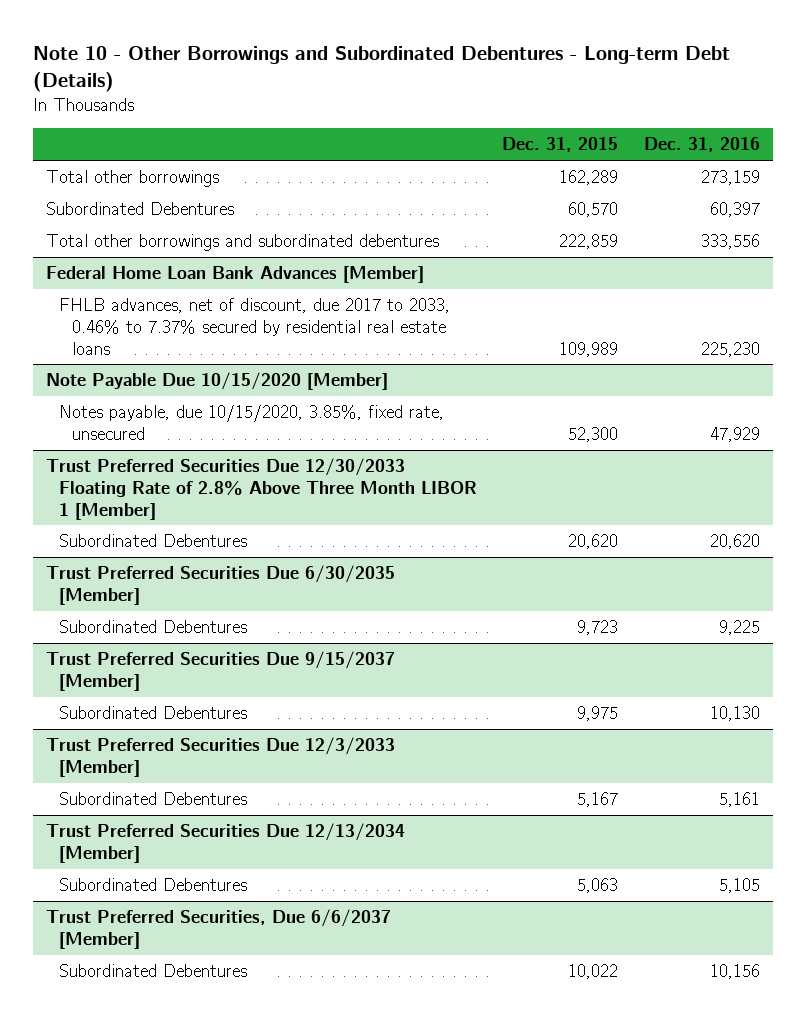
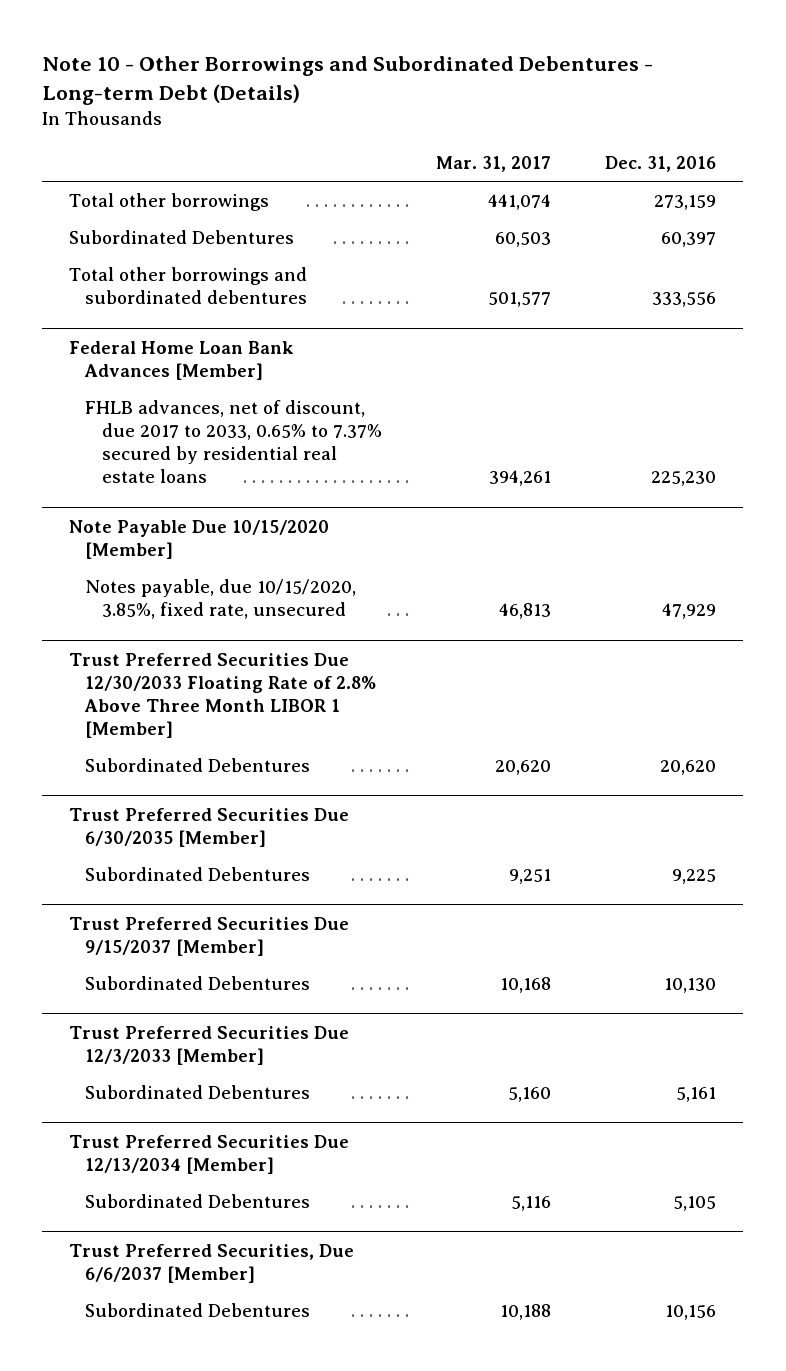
[502,137,619,153] Dec. 31, 2015 -> none
none -> [435,156,551,173] Mar. 31, 2017
[58,297,450,355] FHLB advances, net of discount, due 2017 to 2033, 0.46% to 7.37% secured by residential real estate loans -> [85,400,382,484] FHLB advances, net of discount, due 2017 to 2033, 0.65% to 7.37% secured by residential real estate loans

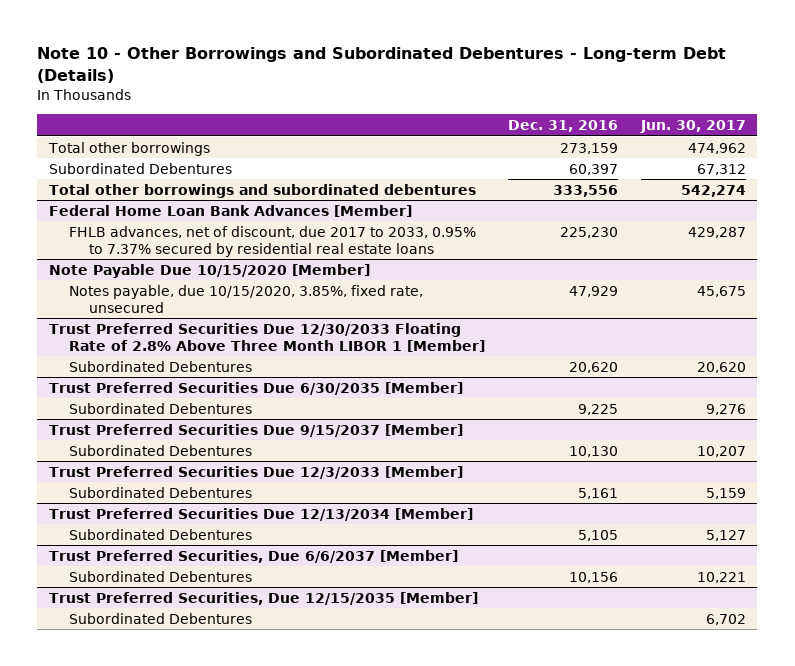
[435,156,551,173] Mar. 31, 2017 -> none
none -> [639,120,746,134] Jun. 30, 2017
[85,400,382,484] FHLB advances, net of discount, due 2017 to 2033, 0.65% to 7.37% secured by residential real estate loans -> [69,225,477,257] FHLB advances, net of discount, due 2017 to 2033, 0.95% to 7.37% secured by residential real estate loans
none -> [48,591,478,605] Trust Preferred Securities, Due 12/15/2035 [Member]
none -> [69,612,253,624] Subordinated Debentures

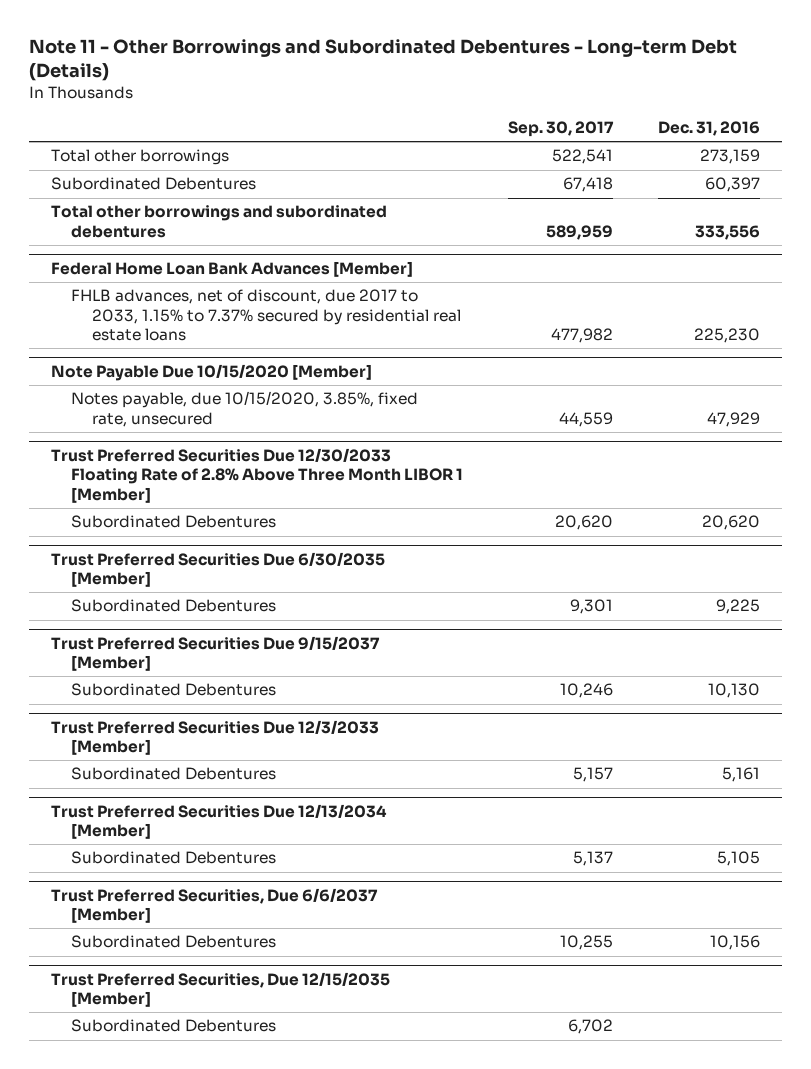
[37,47,727,84] Note 10 - Other Borrowings and Subordinated Debentures - Long-term Debt (Details) -> [28,39,737,82] Note 11 - Other Borrowings and Subordinated Debentures - Long-term Debt (Details)
[639,120,746,134] Jun. 30, 2017 -> none
none -> [508,121,615,138] Sep. 30, 2017
[69,225,477,257] FHLB advances, net of discount, due 2017 to 2033, 0.95% to 7.37% secured by residential real estate loans -> [71,289,461,342] FHLB advances, net of discount, due 2017 to 2033, 1.15% to 7.37% secured by residential real estate loans

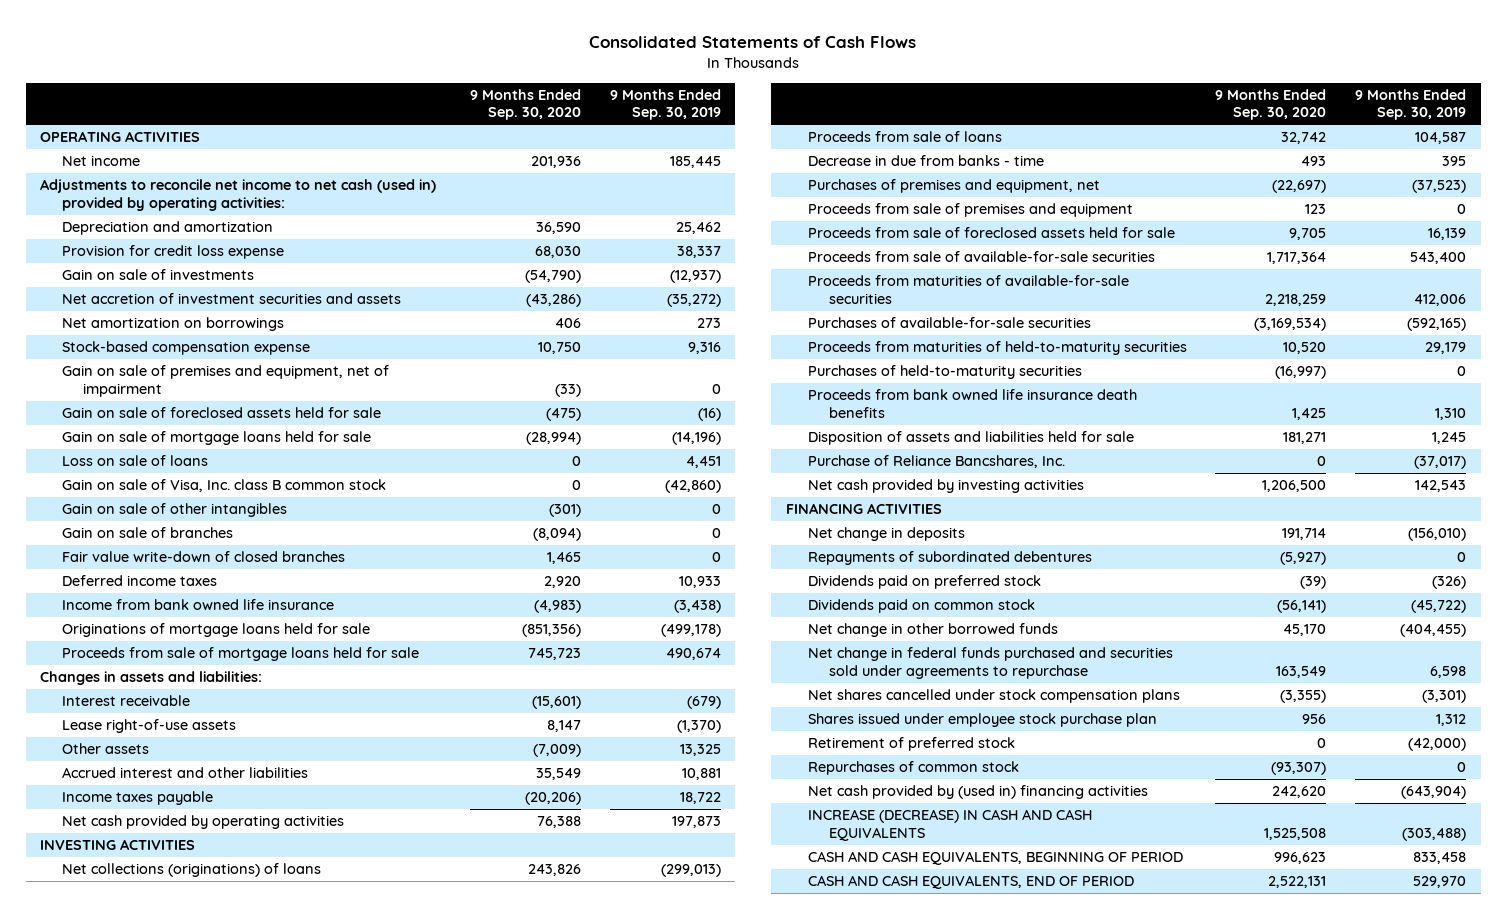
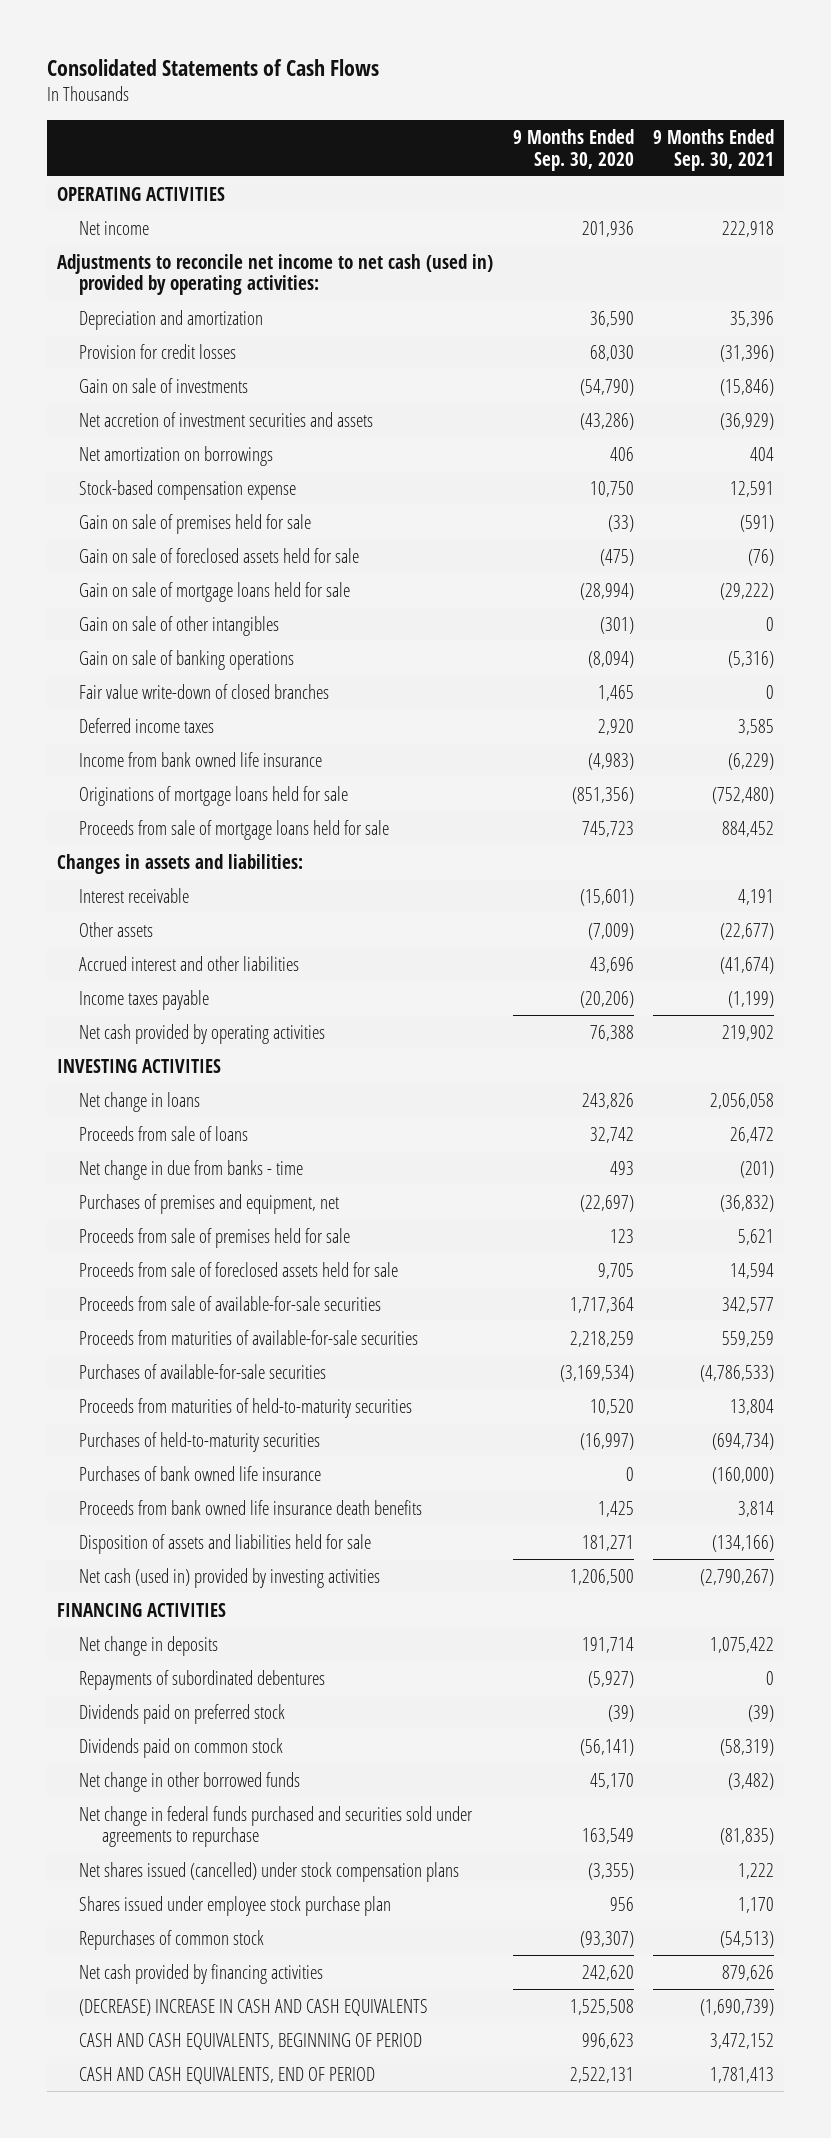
[609,89,721,121] 9 Months Ended Sep. 30, 2019 -> none
none -> [653,128,775,171] 9 Months Ended Sep. 30, 2021
[61,245,284,260] Provision for credit loss expense -> [79,343,237,359] Provision for credit losses
[61,365,389,397] Gain on sale of premises and equipment, net of impairment -> [79,513,312,534] Gain on sale of premises held for sale
[61,455,208,467] Loss on sale of loans -> none
[61,479,386,493] Gain on sale of Visa, Inc. class B common stock -> none
[61,527,233,539] Gain on sale of branches -> [79,649,295,670] Gain on sale of banking operations
[61,719,236,734] Lease right-of-use assets -> none
[535,768,581,781] 35,549 -> [589,956,634,973] 43,696
[61,863,321,878] Net collections (originations) of loans -> [79,1091,201,1112] Net change in loans
[807,155,1044,167] Decrease in due from banks - time -> [79,1159,304,1180] Net change in due from banks - time
[807,203,1133,218] Proceeds from sale of premises and equipment -> [79,1227,351,1248] Proceeds from sale of premises held for sale
none -> [79,1465,322,1481] Purchases of bank owned life insurance
[807,455,1065,469] Purchase of Reliance Bancshares, Inc. -> none
[807,479,1084,494] Net cash provided by investing activities -> [79,1567,381,1588] Net cash (used in) provided by investing activities
[807,689,1180,704] Net shares cancelled under stock compensation plans -> [79,1861,460,1882] Net shares issued (cancelled) under stock compensation plans
[807,737,1015,752] Retirement of preferred stock -> none
[807,785,1148,800] Net cash provided by (used in) financing activities -> [79,1963,324,1984] Net cash provided by financing activities
[807,809,1092,841] INCREASE (DECREASE) IN CASH AND CASH EQUIVALENTS -> [79,1998,429,2016] (DECREASE) INCREASE IN CASH AND CASH EQUIVALENTS

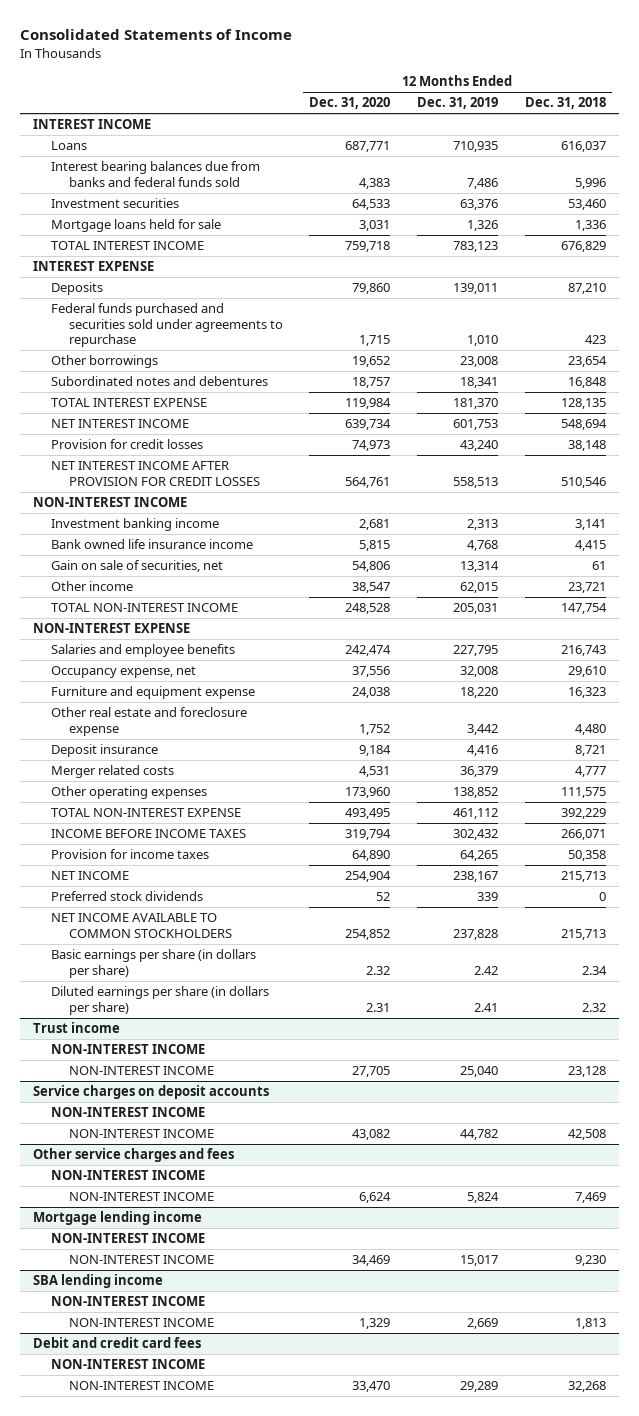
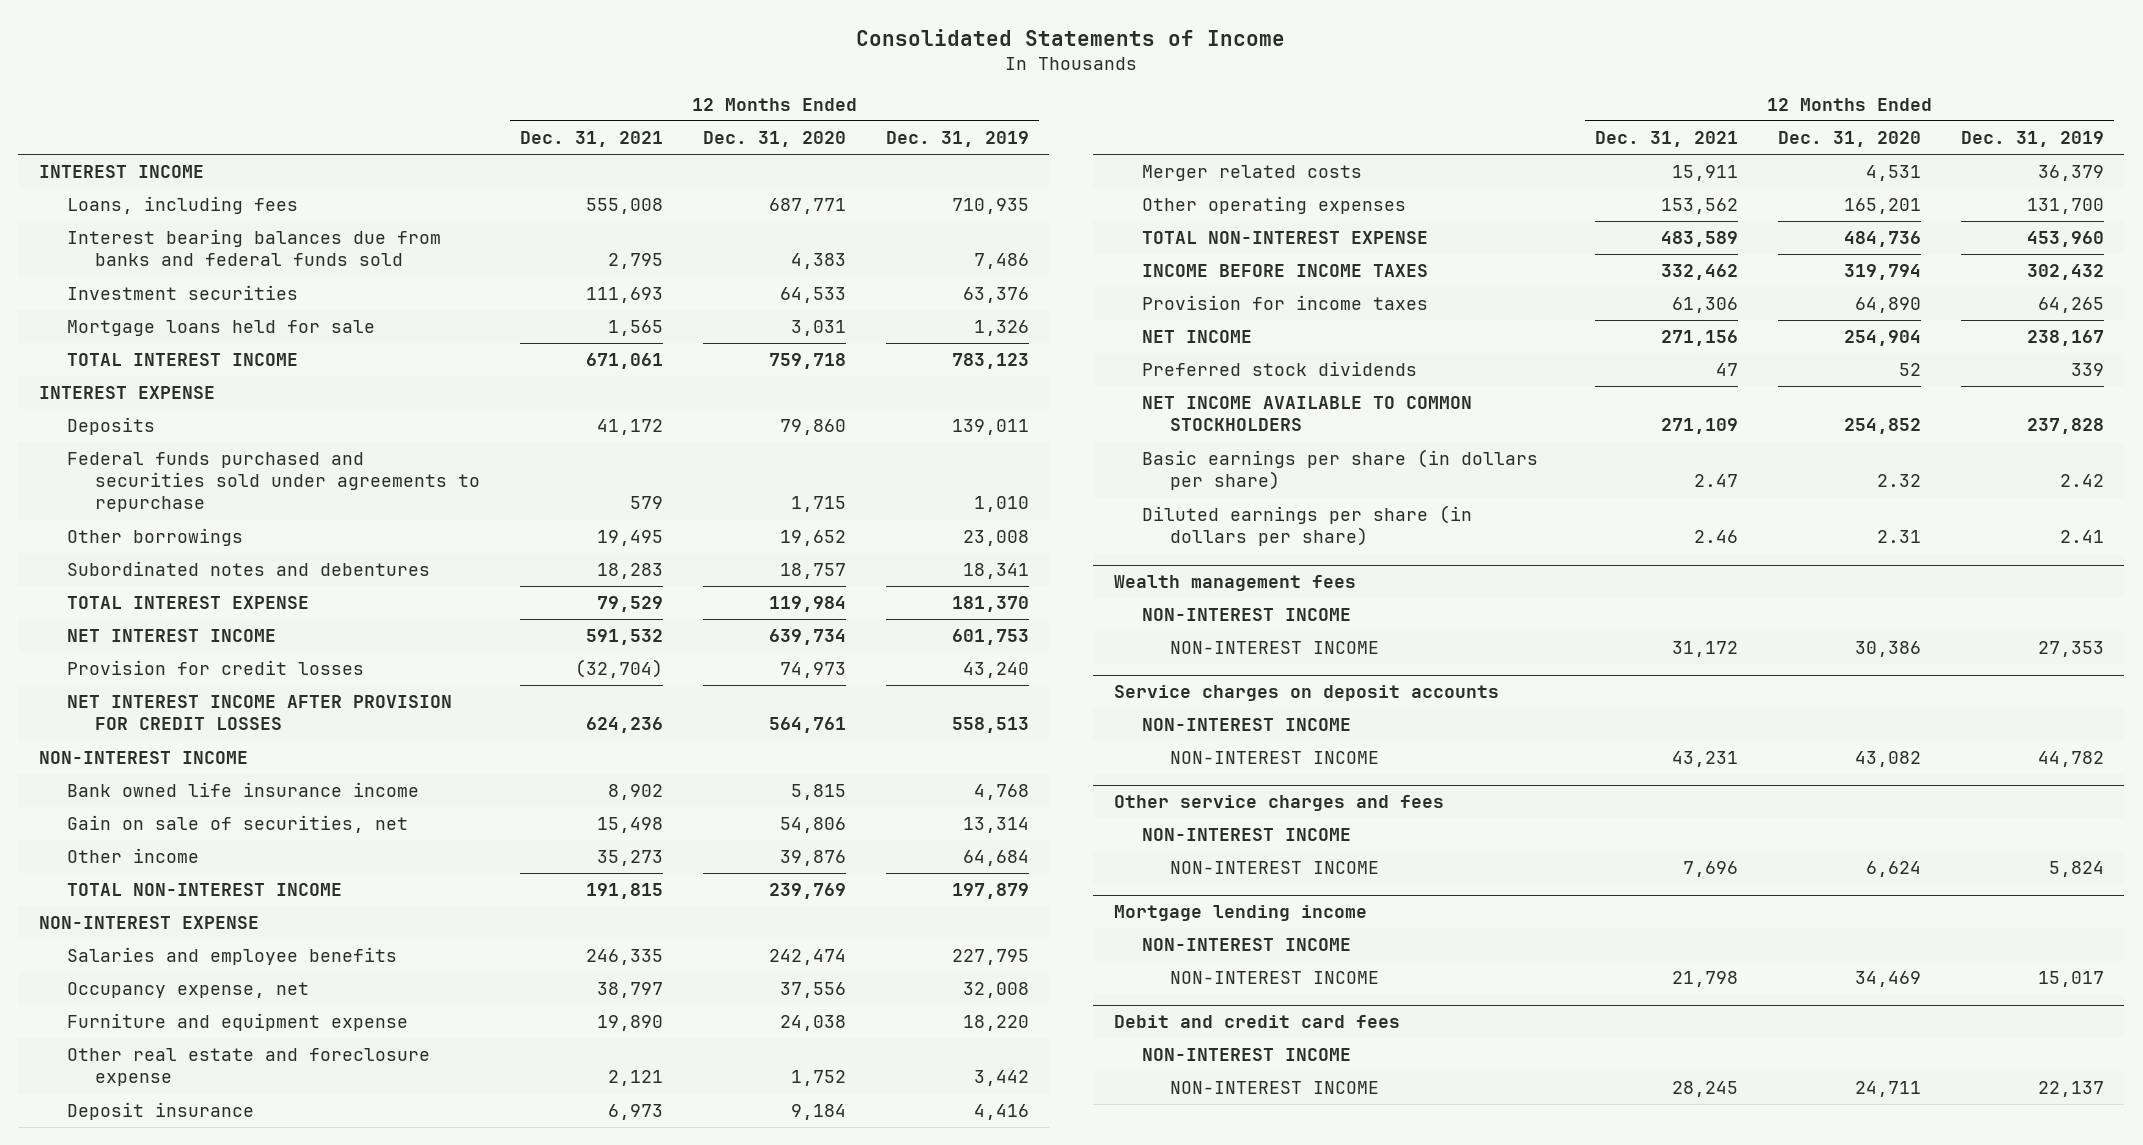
[524,97,606,110] Dec. 31, 2018 -> none
none -> [520,130,664,147] Dec. 31, 2021
[50,141,87,151] Loans -> [66,196,298,215] Loans, including fees
[50,518,219,532] Investment banking income -> none
[352,582,391,594] 38,547 -> [780,850,847,867] 39,876
[459,582,498,594] 62,015 -> [963,850,1030,867] 64,684
[345,603,391,615] 248,528 -> [769,883,847,900] 239,769
[452,603,498,615] 205,031 -> [952,883,1030,900] 197,879
[345,787,391,799] 173,960 -> [1844,198,1922,215] 165,201
[452,787,498,799] 138,852 -> [2027,198,2105,215] 131,700
[345,808,391,820] 493,495 -> [1844,231,1922,248] 484,736
[452,808,498,820] 461,112 -> [2027,231,2105,248] 453,960
[33,1022,121,1034] Trust income -> [1113,575,1356,592] Wealth management fees
[352,1066,391,1078] 27,705 -> [1855,641,1922,658] 30,386
[459,1066,498,1078] 25,040 -> [2038,641,2105,658] 27,353
[33,1274,164,1289] SBA lending income -> none
[50,1296,205,1307] NON-INTEREST INCOME -> none
[68,1318,214,1328] NON-INTEREST INCOME -> none
[352,1381,391,1393] 33,470 -> [1855,1081,1922,1098] 24,711
[459,1381,498,1393] 29,289 -> [2038,1081,2105,1098] 22,137

